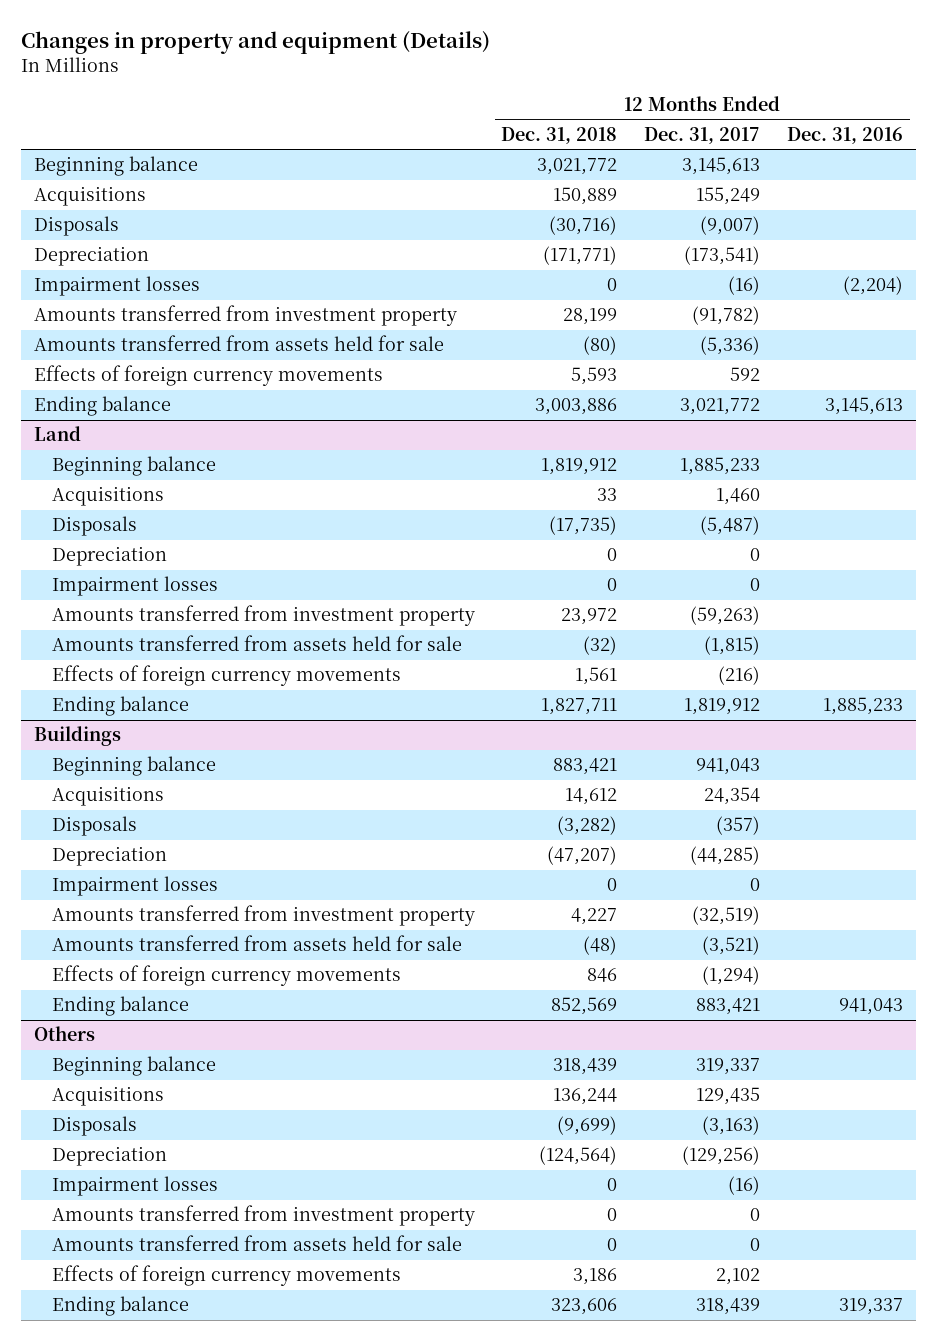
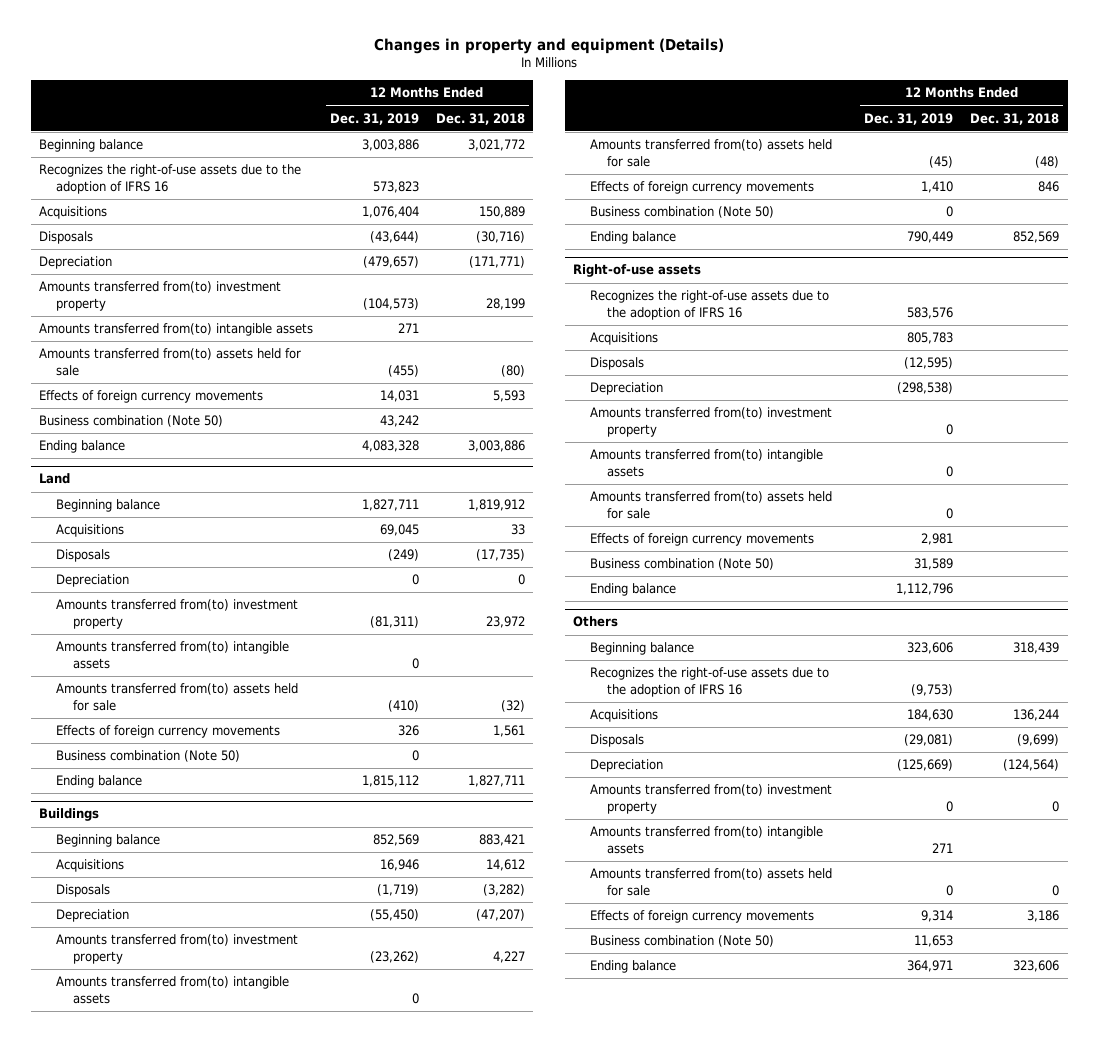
[644,126,761,144] Dec. 31, 2017 -> none
[787,126,904,144] Dec. 31, 2016 -> none
none -> [329,112,419,125] Dec. 31, 2019
none -> [39,164,302,194] Recognizes the right-of-use assets due to the adoption of IFRS 16
[34,276,201,297] Impairment losses -> none
[34,305,458,327] Amounts transferred from investment property -> [39,281,282,311] Amounts transferred from(to) investment property
none -> [39,323,314,337] Amounts transferred from(to) intangible assets
[34,335,445,352] Amounts transferred from assets held for sale -> [39,348,302,376] Amounts transferred from(to) assets held for sale
none -> [39,415,224,428] Business combination (Note 50)
[51,576,218,597] Impairment losses -> none
[51,605,475,627] Amounts transferred from investment property -> [55,599,298,629] Amounts transferred from(to) investment property
none -> [55,641,289,669] Amounts transferred from(to) intangible assets
[51,635,462,652] Amounts transferred from assets held for sale -> [55,683,298,711] Amounts transferred from(to) assets held for sale
none -> [55,750,240,763] Business combination (Note 50)
[51,876,218,897] Impairment losses -> none
[51,905,475,927] Amounts transferred from investment property -> [55,934,298,964] Amounts transferred from(to) investment property
none -> [55,976,289,1004] Amounts transferred from(to) intangible assets
[51,935,462,952] Amounts transferred from assets held for sale -> [590,139,833,167] Amounts transferred from(to) assets held for sale
none -> [590,206,775,219] Business combination (Note 50)
none -> [573,264,702,278] Right-of-use assets
none -> [590,290,830,320] Recognizes the right-of-use assets due to the adoption of IFRS 16
none -> [590,332,659,346] Acquisitions
none -> [590,357,645,371] Disposals
none -> [590,382,664,396] Depreciation
none -> [590,407,833,437] Amounts transferred from(to) investment property
none -> [590,449,824,477] Amounts transferred from(to) intangible assets
none -> [590,491,833,519] Amounts transferred from(to) assets held for sale
none -> [590,533,815,547] Effects of foreign currency movements
none -> [590,558,775,571] Business combination (Note 50)
none -> [590,583,677,597] Ending balance
none -> [590,667,830,697] Recognizes the right-of-use assets due to the adoption of IFRS 16
[51,1176,218,1197] Impairment losses -> none
[51,1205,475,1227] Amounts transferred from investment property -> [590,784,833,814] Amounts transferred from(to) investment property
none -> [590,826,824,854] Amounts transferred from(to) intangible assets
[51,1235,462,1252] Amounts transferred from assets held for sale -> [590,868,833,896] Amounts transferred from(to) assets held for sale
none -> [590,935,775,948] Business combination (Note 50)

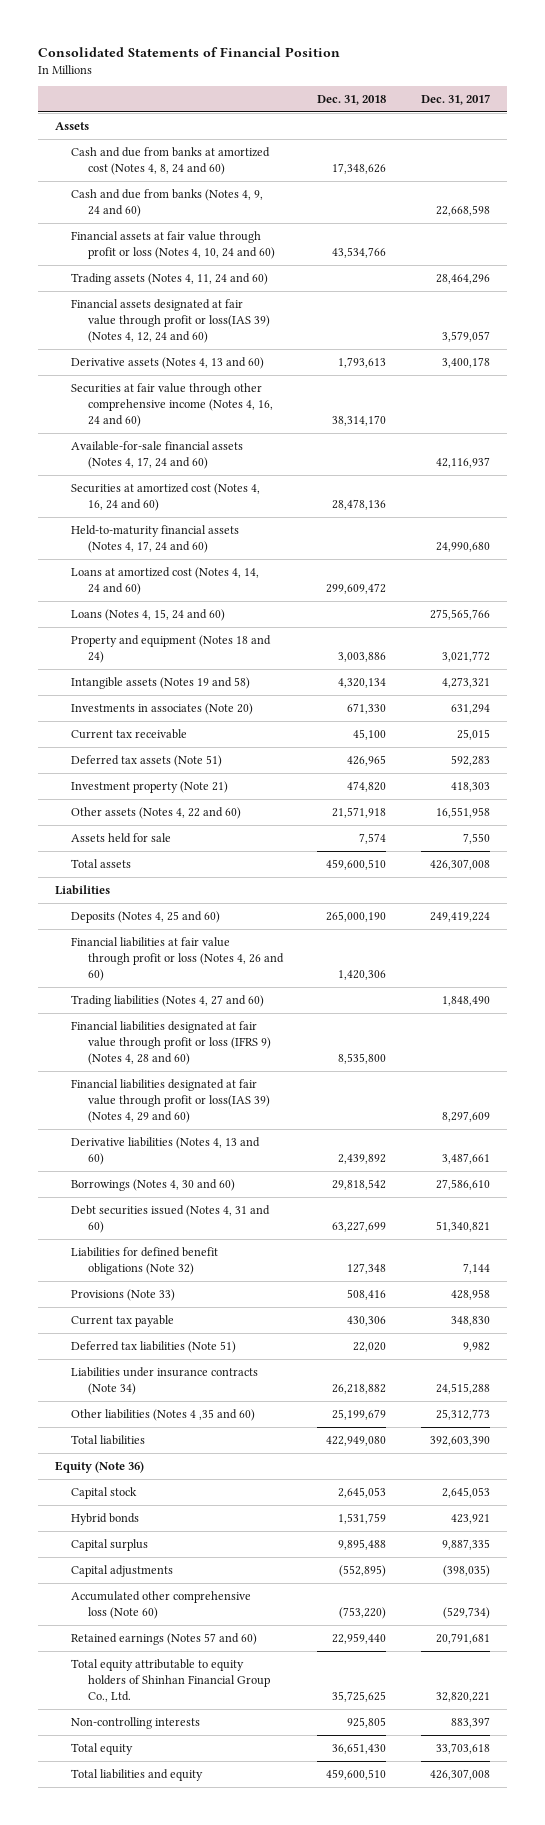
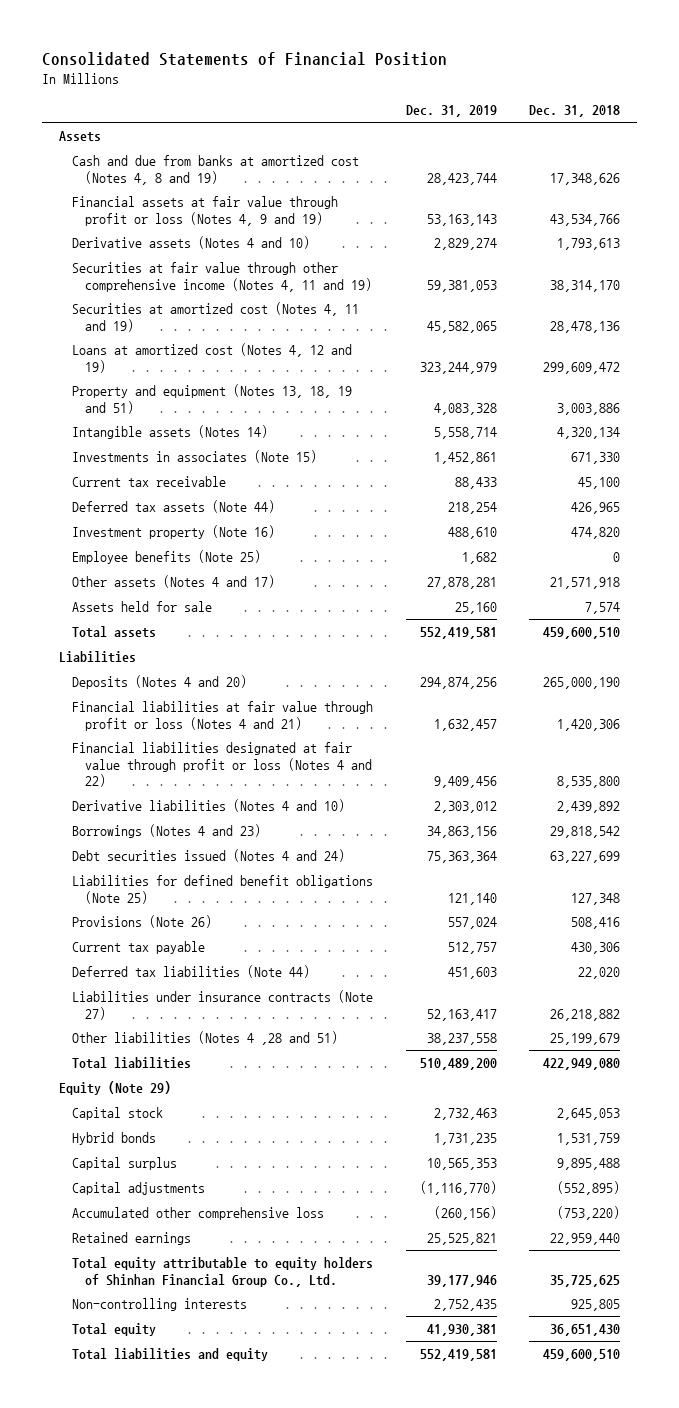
[420,94,490,106] Dec. 31, 2017 -> none
none -> [405,105,497,118] Dec. 31, 2019
[71,188,264,217] Cash and due from banks (Notes 4, 9, 24 and 60) -> none
[71,272,269,285] Trading assets (Notes 4, 11, 24 and 60) -> none
[71,298,270,343] Financial assets designated at fair value through profit or loss(IAS 39) (Notes 4, 12, 24 and 60) -> none
[71,440,244,469] Available-for-sale financial assets (Notes 4, 17, 24 and 60) -> none
[71,524,240,553] Held-to-maturity financial assets (Notes 4, 17, 24 and 60) -> none
[71,608,226,621] Loans (Notes 4, 15, 24 and 60) -> none
[71,146,271,175] Cash and due from banks at amortized cost (Notes 4, 8, 24 and 60) -> [71,154,359,185] Cash and due from banks at amortized cost (Notes 4, 8 and 19)
[71,230,275,259] Financial assets at fair value through profit or loss (Notes 4, 10, 24 and 60) -> [71,195,338,226] Financial assets at fair value through profit or loss (Notes 4, 9 and 19)
[71,356,265,369] Derivative assets (Notes 4, 13 and 60) -> [71,235,310,249] Derivative assets (Notes 4 and 10)
[71,382,273,427] Securities at fair value through other comprehensive income (Notes 4, 16, 24 and 60) -> [71,261,372,292] Securities at fair value through other comprehensive income (Notes 4, 11 and 19)
[71,482,261,511] Securities at amortized cost (Notes 4, 16, 24 and 60) -> [71,301,359,332] Securities at amortized cost (Notes 4, 11 and 19)
[71,566,260,595] Loans at amortized cost (Notes 4, 14, 24 and 60) -> [71,342,352,373] Loans at amortized cost (Notes 4, 12 and 19)
[71,634,272,663] Property and equipment (Notes 18 and 24) -> [71,383,352,414] Property and equipment (Notes 13, 18, 19 and 51)
[71,676,251,689] Intangible assets (Notes 19 and 58) -> [71,424,268,439] Intangible assets (Notes 14)
[71,702,254,715] Investments in associates (Note 20) -> [71,449,317,463] Investments in associates (Note 15)
[71,754,223,767] Deferred tax assets (Note 51) -> [71,499,275,513] Deferred tax assets (Note 44)
[71,780,229,793] Investment property (Note 21) -> [71,524,275,539] Investment property (Note 16)
none -> [71,549,261,564] Employee benefits (Note 25)
[71,806,242,819] Other assets (Notes 4, 22 and 60) -> [71,574,275,588] Other assets (Notes 4 and 17)
[71,994,265,1007] Trading liabilities (Notes 4, 27 and 60) -> none
[71,1078,270,1123] Financial liabilities designated at fair value through profit or loss(IAS 39) (Notes 4, 29 and 60) -> none
[71,910,221,923] Deposits (Notes 4, 25 and 60) -> [71,674,247,689] Deposits (Notes 4 and 20)
[71,936,284,981] Financial liabilities at fair value through profit or loss (Notes 4, 26 and 60) -> [71,700,373,731] Financial liabilities at fair value through profit or loss (Notes 4 and 21)
[71,1020,271,1065] Financial liabilities designated at fair value through profit or loss (IFRS 9) (Notes 4, 28 and 60) -> [71,741,372,788] Financial liabilities designated at fair value through profit or loss (Notes 4 and 22)
[71,1136,261,1165] Derivative liabilities (Notes 4, 13 and 60) -> [71,798,345,812] Derivative liabilities (Notes 4 and 10)
[71,1178,236,1191] Borrowings (Notes 4, 30 and 60) -> [71,823,261,838] Borrowings (Notes 4 and 23)
[71,1204,271,1233] Debt securities issued (Notes 4, 31 and 60) -> [71,848,345,862] Debt securities issued (Notes 4 and 24)
[71,1246,219,1275] Liabilities for defined benefit obligations (Note 32) -> [71,874,373,904] Liabilities for defined benefit obligations (Note 25)
[71,1288,176,1301] Provisions (Note 33) -> [71,914,212,928] Provisions (Note 26)
[71,1340,237,1353] Deferred tax liabilities (Note 51) -> [71,964,310,978] Deferred tax liabilities (Note 44)
[71,1366,259,1395] Liabilities under insurance contracts (Note 34) -> [71,989,373,1020] Liabilities under insurance contracts (Note 27)
[71,1408,256,1421] Other liabilities (Notes 4 ,35 and 60) -> [71,1030,338,1045] Other liabilities (Notes 4 ,28 and 51)
[55,1460,145,1473] Equity (Note 36) -> [58,1080,171,1095] Equity (Note 29)
[71,1590,252,1619] Accumulated other comprehensive loss (Note 60) -> [71,1206,324,1220] Accumulated other comprehensive loss
[71,1632,258,1645] Retained earnings (Notes 57 and 60) -> [71,1231,191,1245] Retained earnings

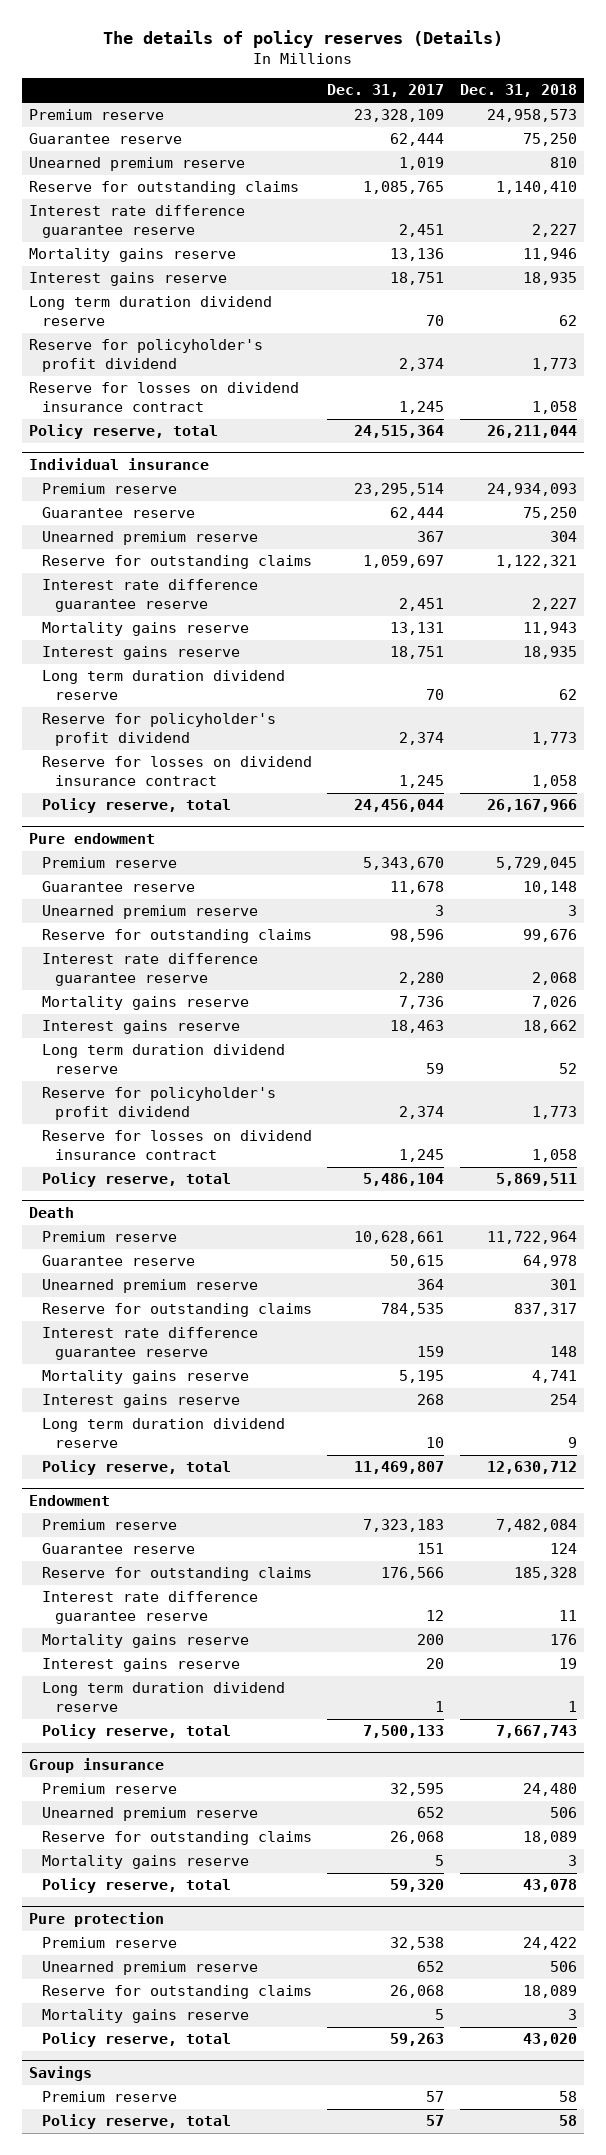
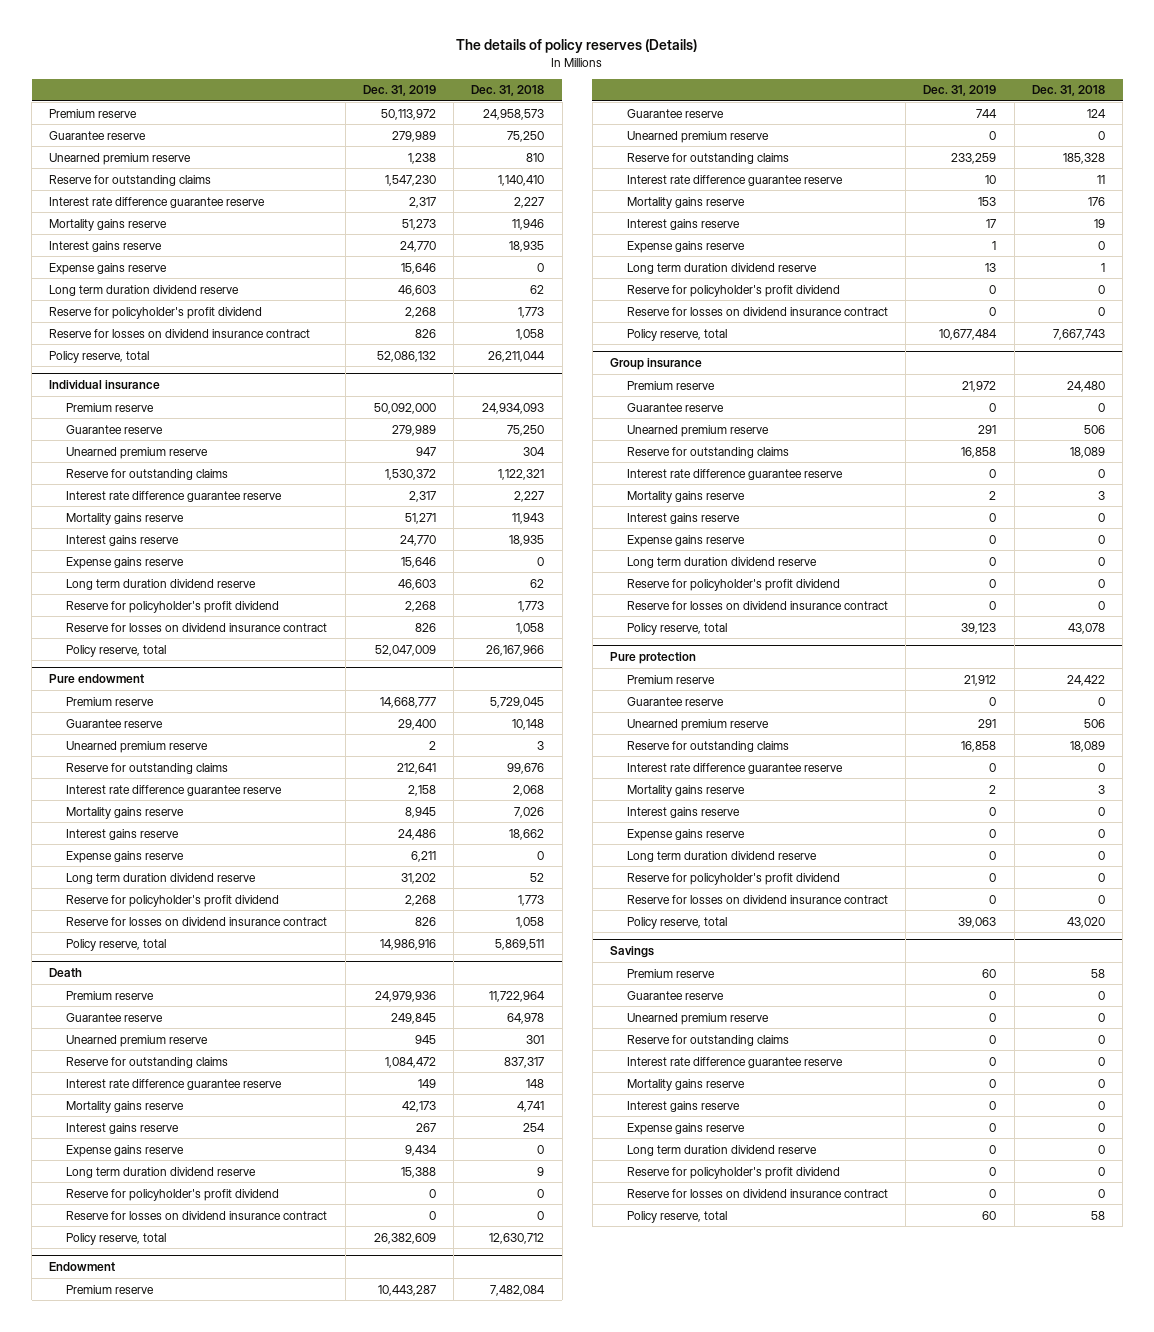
[327,84,445,98] Dec. 31, 2017 -> none
none -> [362,85,436,97] Dec. 31, 2019
none -> [49,262,168,275] Expense gains reserve
none -> [66,556,185,569] Expense gains reserve
none -> [66,850,185,863] Expense gains reserve
none -> [66,1144,185,1157] Expense gains reserve
none -> [66,1188,280,1201] Reserve for policyholder's profit dividend
none -> [66,1210,328,1220] Reserve for losses on dividend insurance contract
none -> [626,130,769,143] Unearned premium reserve
none -> [626,240,745,253] Expense gains reserve
none -> [626,284,840,297] Reserve for policyholder's profit dividend
none -> [626,306,888,316] Reserve for losses on dividend insurance contract
none -> [626,402,724,412] Guarantee reserve
none -> [626,468,843,480] Interest rate difference guarantee reserve
none -> [626,512,740,524] Interest gains reserve
none -> [626,534,745,547] Expense gains reserve
none -> [626,556,817,568] Long term duration dividend reserve
none -> [626,578,840,591] Reserve for policyholder's profit dividend
none -> [626,600,888,610] Reserve for losses on dividend insurance contract
none -> [626,696,724,706] Guarantee reserve
none -> [626,762,843,774] Interest rate difference guarantee reserve
none -> [626,806,740,818] Interest gains reserve
none -> [626,828,745,841] Expense gains reserve
none -> [626,850,817,862] Long term duration dividend reserve
none -> [626,872,840,885] Reserve for policyholder's profit dividend
none -> [626,894,888,904] Reserve for losses on dividend insurance contract
none -> [626,990,724,1000] Guarantee reserve
none -> [626,1012,769,1025] Unearned premium reserve
none -> [626,1034,789,1046] Reserve for outstanding claims
none -> [626,1056,843,1068] Interest rate difference guarantee reserve
none -> [626,1078,745,1091] Mortality gains reserve
none -> [626,1100,740,1112] Interest gains reserve
none -> [626,1122,745,1135] Expense gains reserve
none -> [626,1144,817,1156] Long term duration dividend reserve
none -> [626,1166,840,1179] Reserve for policyholder's profit dividend
none -> [626,1188,888,1198] Reserve for losses on dividend insurance contract

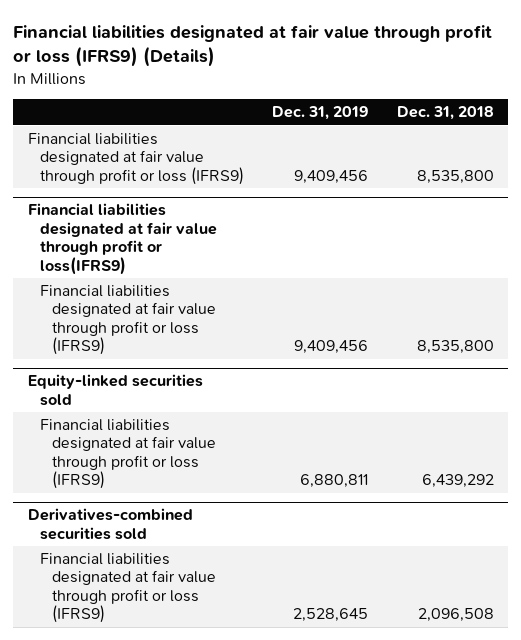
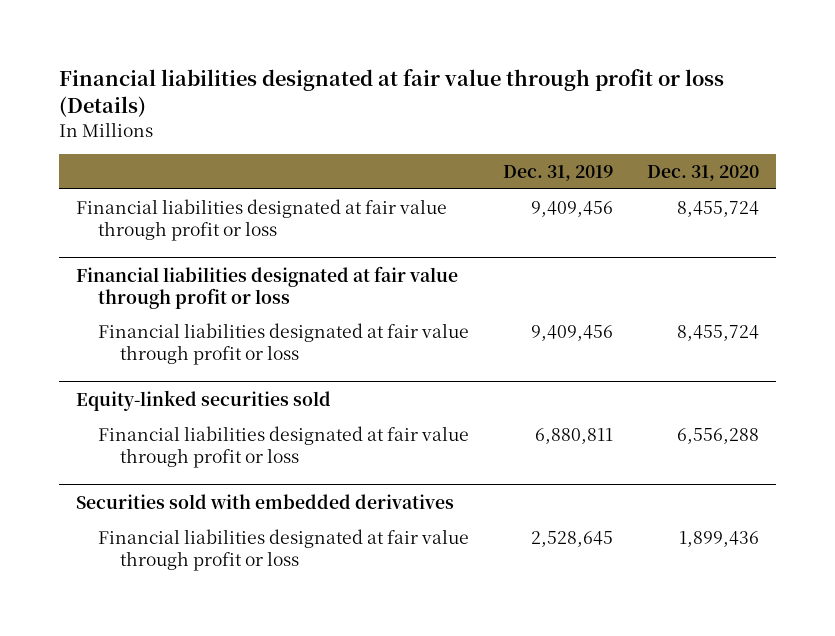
[13,24,493,68] Financial liabilities designated at fair value through profit or loss (IFRS9) (Details) -> [58,69,724,118] Financial liabilities designated at fair value through profit or loss (Details)
[396,106,494,121] Dec. 31, 2018 -> none
none -> [646,164,759,181] Dec. 31, 2020
[27,133,244,185] Financial liabilities designated at fair value through profit or loss (IFRS9) -> [75,198,447,241] Financial liabilities designated at fair value through profit or loss
[27,203,217,275] Financial liabilities designated at fair value through profit or loss(IFRS9) -> [75,265,458,309] Financial liabilities designated at fair value through profit or loss
[39,285,217,356] Financial liabilities designated at fair value through profit or loss (IFRS9) -> [98,322,470,365] Financial liabilities designated at fair value through profit or loss
[39,419,217,490] Financial liabilities designated at fair value through profit or loss (IFRS9) -> [98,425,470,468] Financial liabilities designated at fair value through profit or loss
[27,508,193,540] Derivatives-combined securities sold -> [75,493,454,509] Securities sold with embedded derivatives
[39,553,217,624] Financial liabilities designated at fair value through profit or loss (IFRS9) -> [98,528,470,571] Financial liabilities designated at fair value through profit or loss

